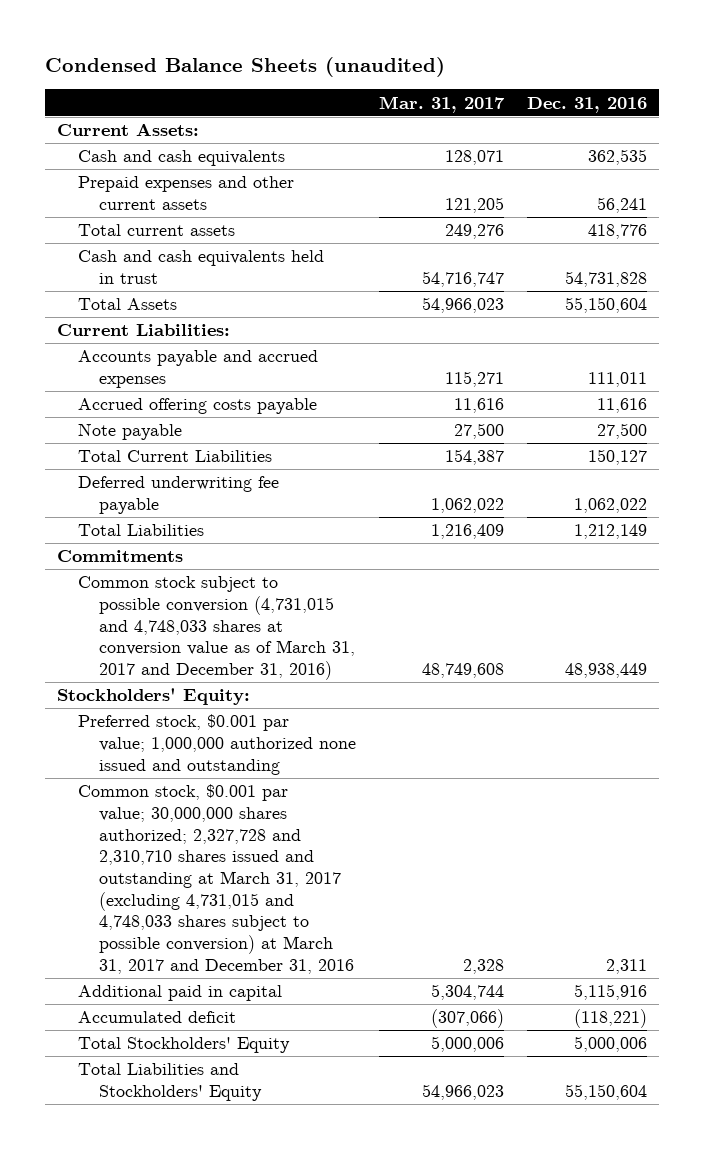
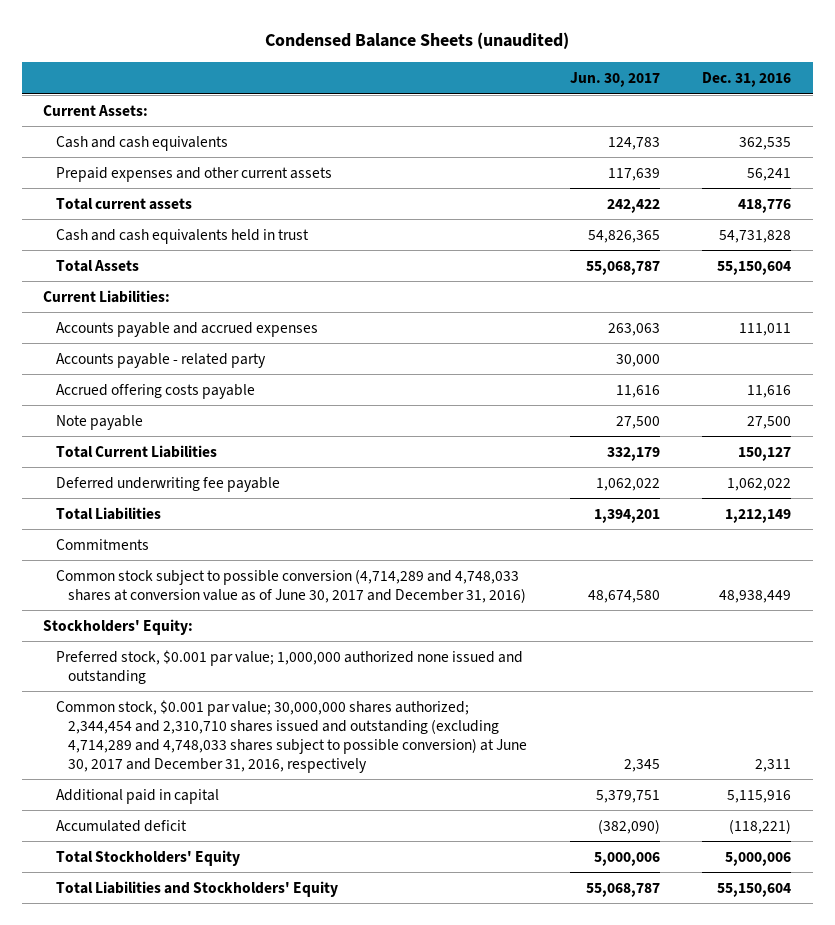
[379,95,506,113] Mar. 31, 2017 -> none
none -> [569,72,660,88] Jun. 30, 2017
none -> [55,352,266,368] Accounts payable - related party
[77,576,355,681] Common stock subject to possible conversion (4,731,015 and 4,748,033 shares at conversion value as of March 31, 2017 and December 31, 2016) -> [55,568,526,603] Common stock subject to possible conversion (4,714,289 and 4,748,033 shares at conversion value as of June 30, 2017 and December 31, 2016)
[77,784,354,974] Common stock, $0.001 par value; 30,000,000 shares authorized; 2,327,728 and 2,310,710 shares issued and outstanding at March 31, 2017 (excluding 4,731,015 and 4,748,033 shares subject to possible conversion) at March 31, 2017 and December 31, 2016 -> [55,699,527,773] Common stock, $0.001 par value; 30,000,000 shares authorized; 2,344,454 and 2,310,710 shares issued and outstanding (excluding 4,714,289 and 4,748,033 shares subject to possible conversion) at June 30, 2017 and December 31, 2016, respectively

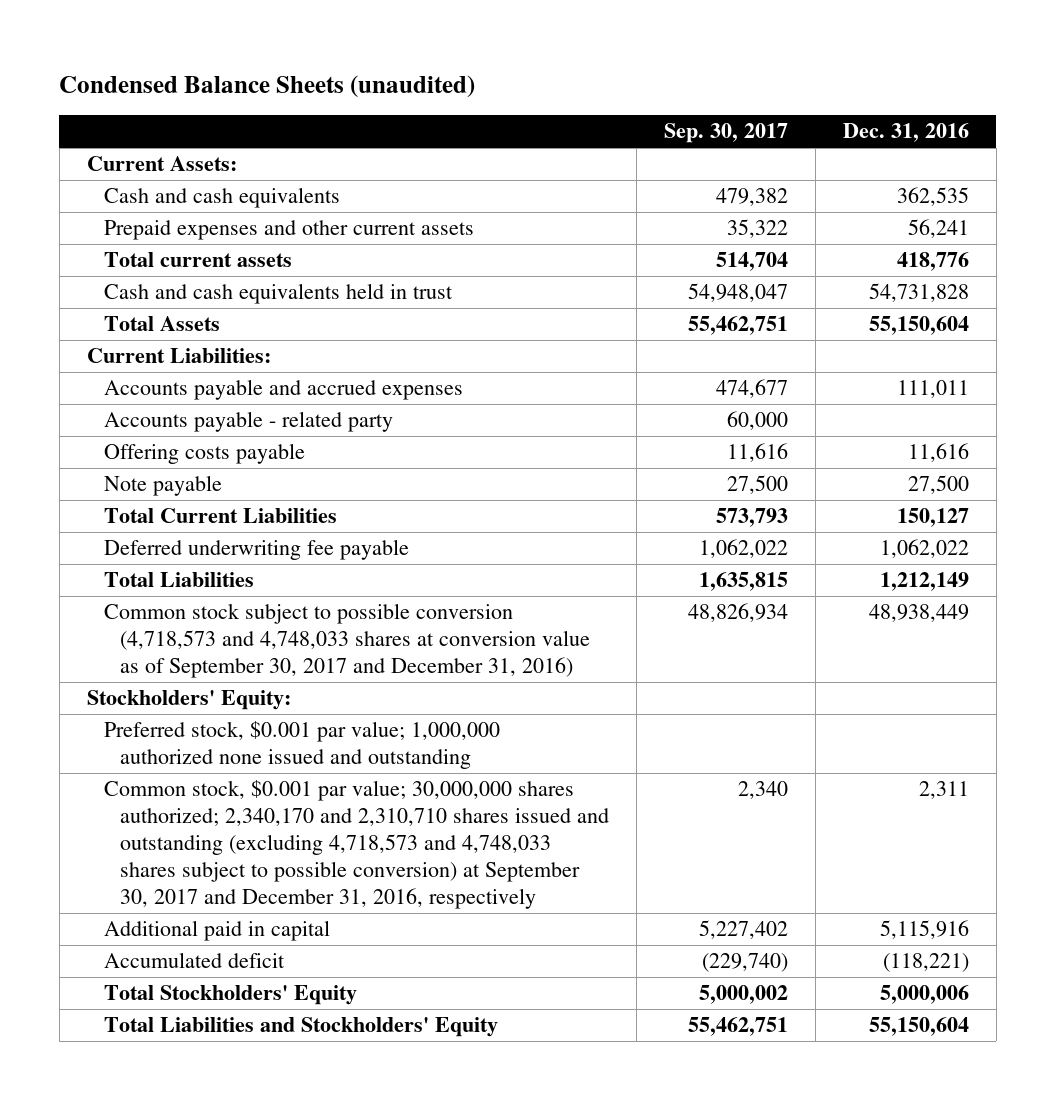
[569,72,660,88] Jun. 30, 2017 -> none
none -> [664,123,789,144] Sep. 30, 2017
[55,383,255,399] Accrued offering costs payable -> [103,443,305,465] Offering costs payable
[55,538,149,550] Commitments -> none
[55,568,526,603] Common stock subject to possible conversion (4,714,289 and 4,748,033 shares at conversion value as of June 30, 2017 and December 31, 2016) -> [103,603,591,679] Common stock subject to possible conversion (4,718,573 and 4,748,033 shares at conversion value as of September 30, 2017 and December 31, 2016)
[55,699,527,773] Common stock, $0.001 par value; 30,000,000 shares authorized; 2,344,454 and 2,310,710 shares issued and outstanding (excluding 4,714,289 and 4,748,033 shares subject to possible conversion) at June 30, 2017 and December 31, 2016, respectively -> [103,780,610,909] Common stock, $0.001 par value; 30,000,000 shares authorized; 2,340,170 and 2,310,710 shares issued and outstanding (excluding 4,718,573 and 4,748,033 shares subject to possible conversion) at September 30, 2017 and December 31, 2016, respectively

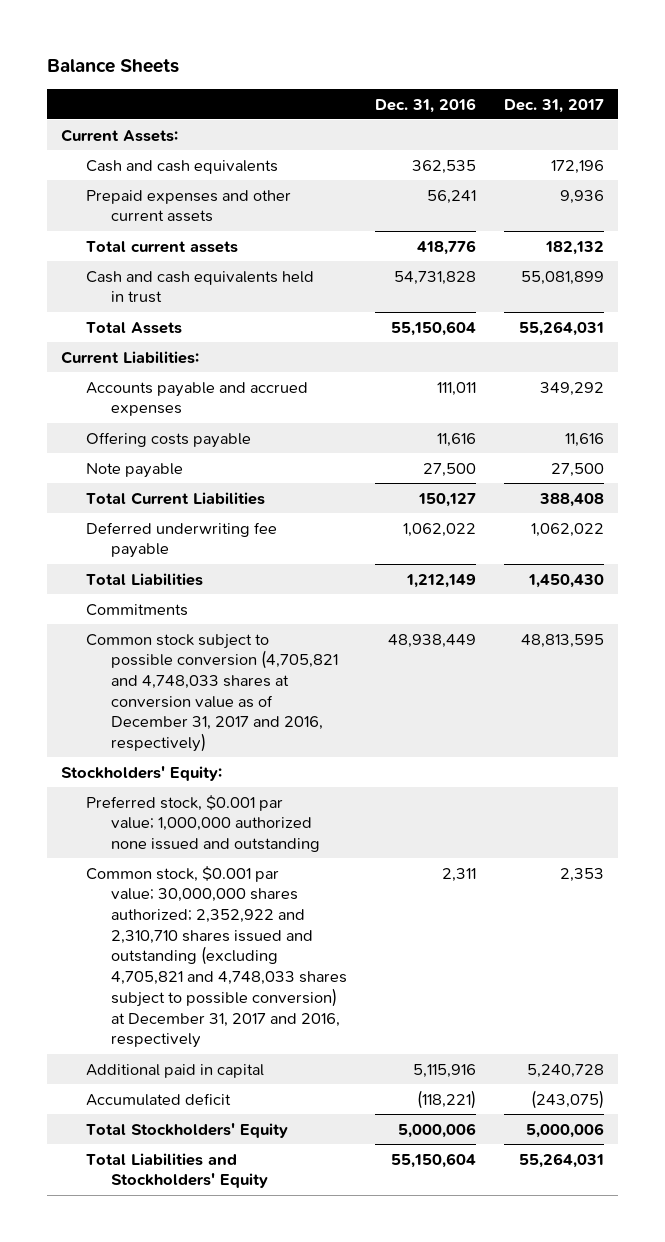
[59,75,476,99] Condensed Balance Sheets (unaudited) -> [46,59,179,74] Balance Sheets
[664,123,789,144] Sep. 30, 2017 -> none
none -> [504,98,605,113] Dec. 31, 2017
[103,411,393,433] Accounts payable - related party -> none
none -> [85,603,188,616] Commitments
[103,603,591,679] Common stock subject to possible conversion (4,718,573 and 4,748,033 shares at conversion value as of September 30, 2017 and December 31, 2016) -> [85,633,338,753] Common stock subject to possible conversion (4,705,821 and 4,748,033 shares at conversion value as of December 31, 2017 and 2016, respectively)
[103,780,610,909] Common stock, $0.001 par value; 30,000,000 shares authorized; 2,340,170 and 2,310,710 shares issued and outstanding (excluding 4,718,573 and 4,748,033 shares subject to possible conversion) at September 30, 2017 and December 31, 2016, respectively -> [85,865,347,1049] Common stock, $0.001 par value; 30,000,000 shares authorized; 2,352,922 and 2,310,710 shares issued and outstanding (excluding 4,705,821 and 4,748,033 shares subject to possible conversion) at December 31, 2017 and 2016, respectively

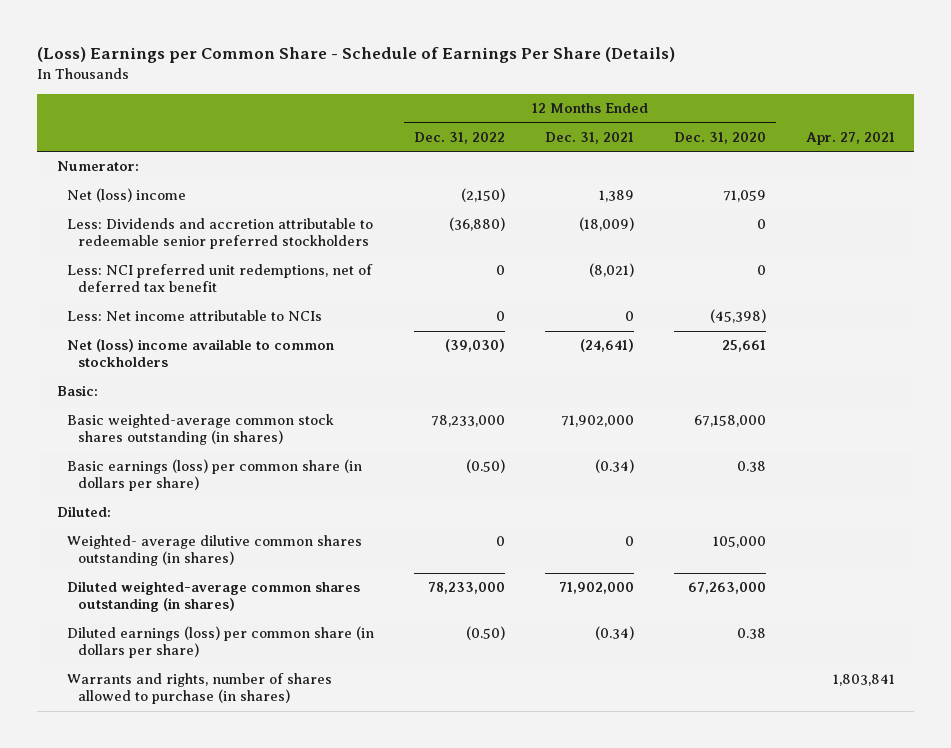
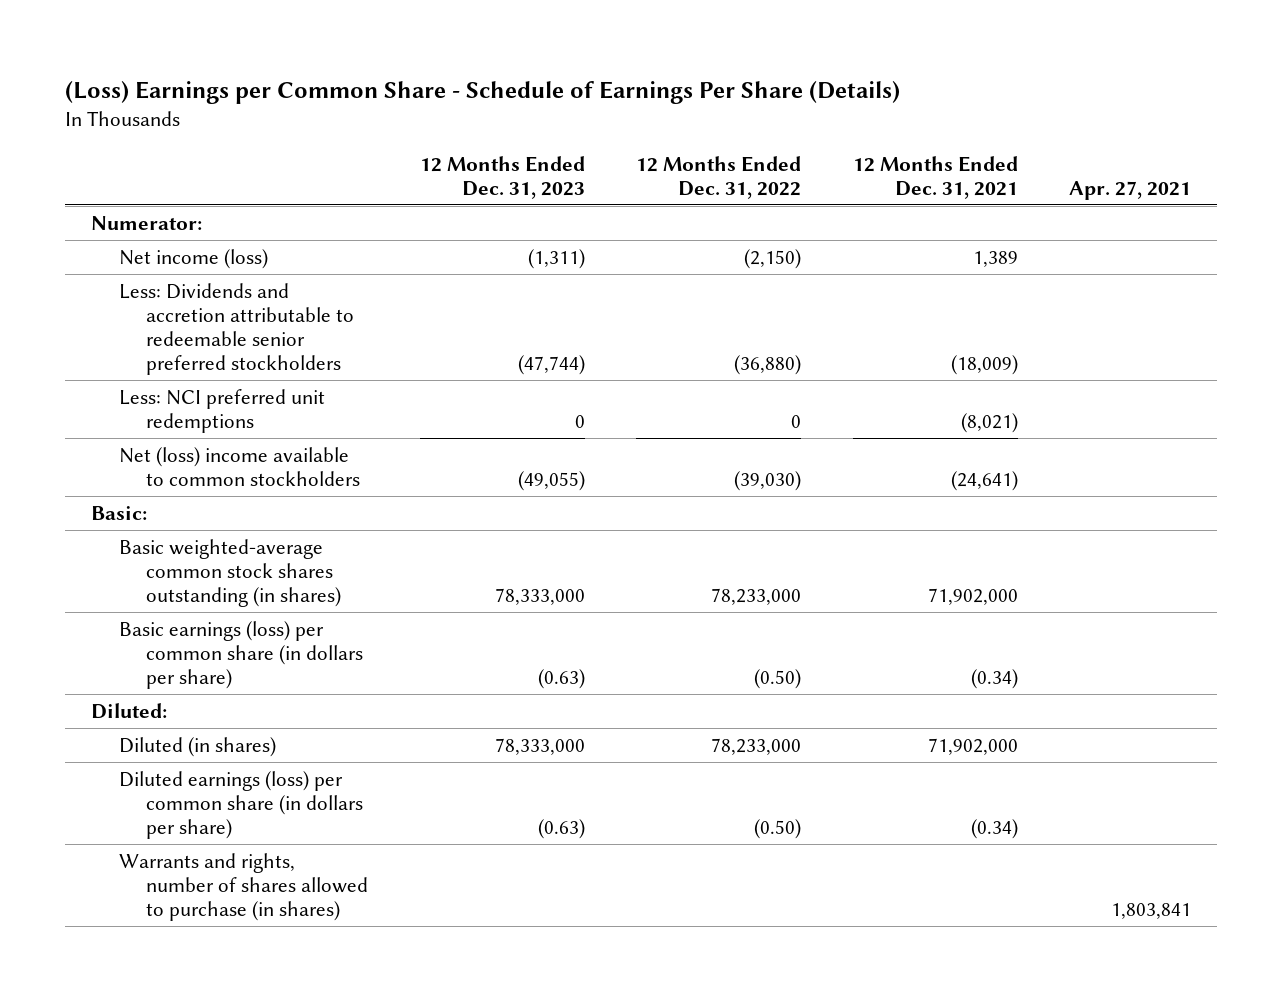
[673,132,766,145] Dec. 31, 2020 -> none
none -> [419,155,585,199] 12 Months Ended Dec. 31, 2023
[67,188,187,203] Net (loss) income -> [118,248,268,269] Net income (loss)
[67,310,323,322] Less: Net income attributable to NCIs -> none
[67,264,374,293] Less: NCI preferred unit redemptions, net of deferred tax benefit -> [118,388,325,433] Less: NCI preferred unit redemptions
[67,535,363,567] Weighted- average dilutive common shares outstanding (in shares) -> none
[67,581,361,613] Diluted weighted-average common shares outstanding (in shares) -> [118,736,276,757] Diluted (in shares)

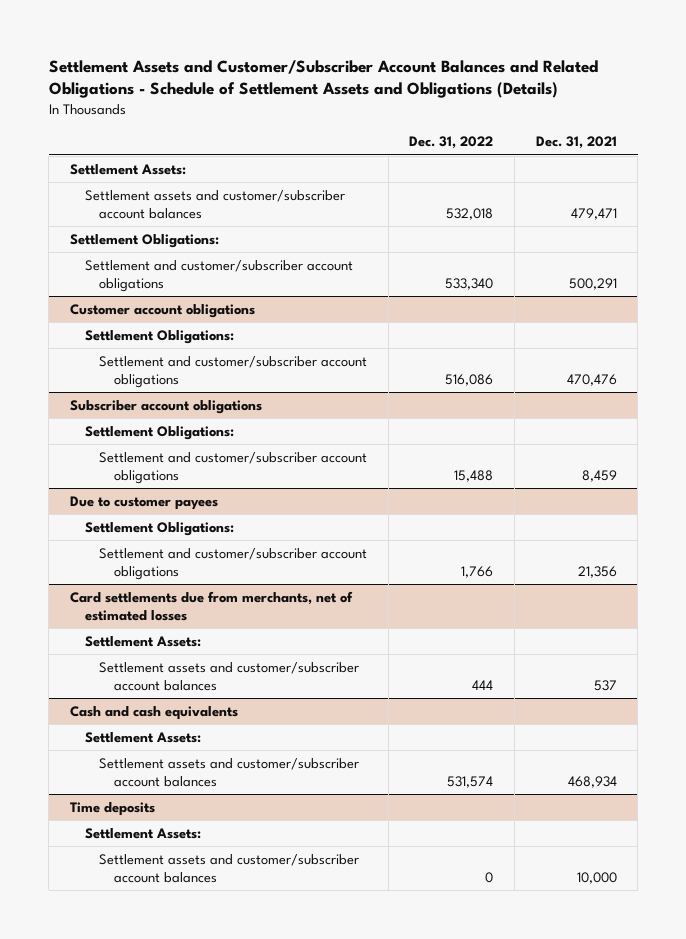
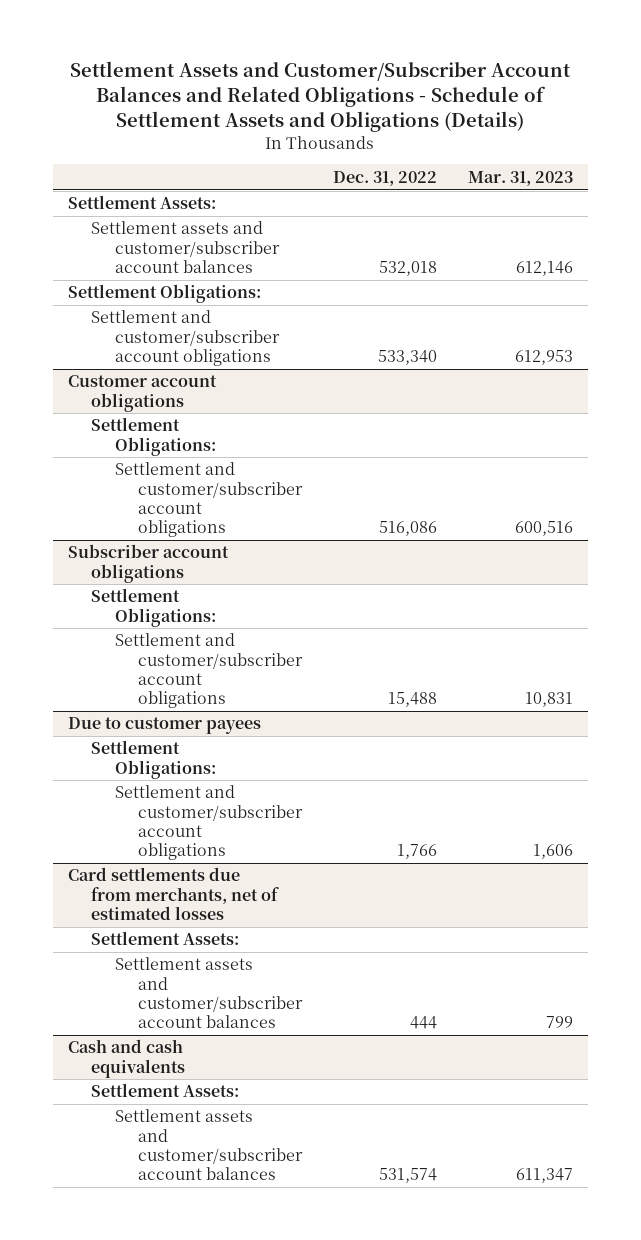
[535,136,617,150] Dec. 31, 2021 -> none
none -> [467,170,573,186] Mar. 31, 2023
[69,801,155,816] Time deposits -> none
[84,827,201,839] Settlement Assets: -> none
[99,853,360,883] Settlement assets and customer/subscriber account balances -> none

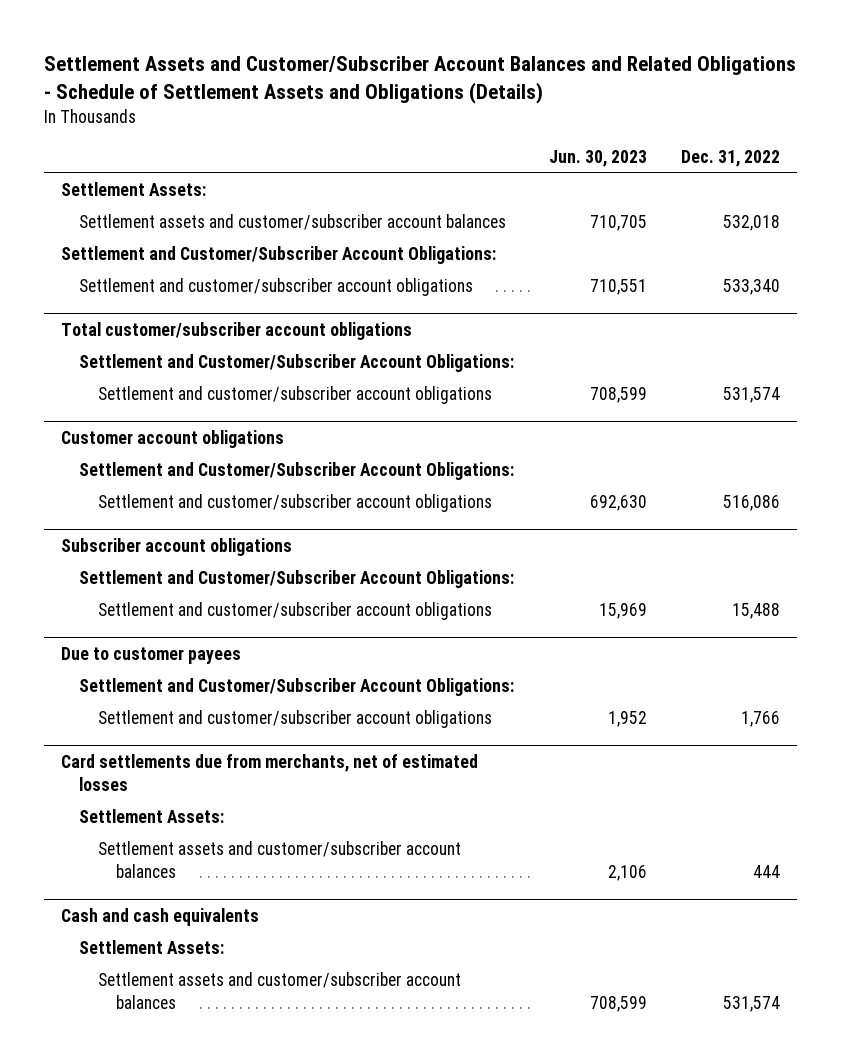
[467,170,573,186] Mar. 31, 2023 -> none
none -> [548,149,647,167] Jun. 30, 2023
[67,284,261,304] Settlement Obligations: -> [60,246,496,265] Settlement and Customer/Subscriber Account Obligations:
none -> [60,321,412,340] Total customer/subscriber account obligations
none -> [79,354,515,373] Settlement and Customer/Subscriber Account Obligations:
none -> [97,386,492,405] Settlement and customer/subscriber account obligations
[91,417,216,456] Settlement Obligations: -> [79,462,515,481] Settlement and Customer/Subscriber Account Obligations:
[91,588,216,627] Settlement Obligations: -> [79,570,515,589] Settlement and Customer/Subscriber Account Obligations:
[91,740,216,779] Settlement Obligations: -> [79,678,515,697] Settlement and Customer/Subscriber Account Obligations:

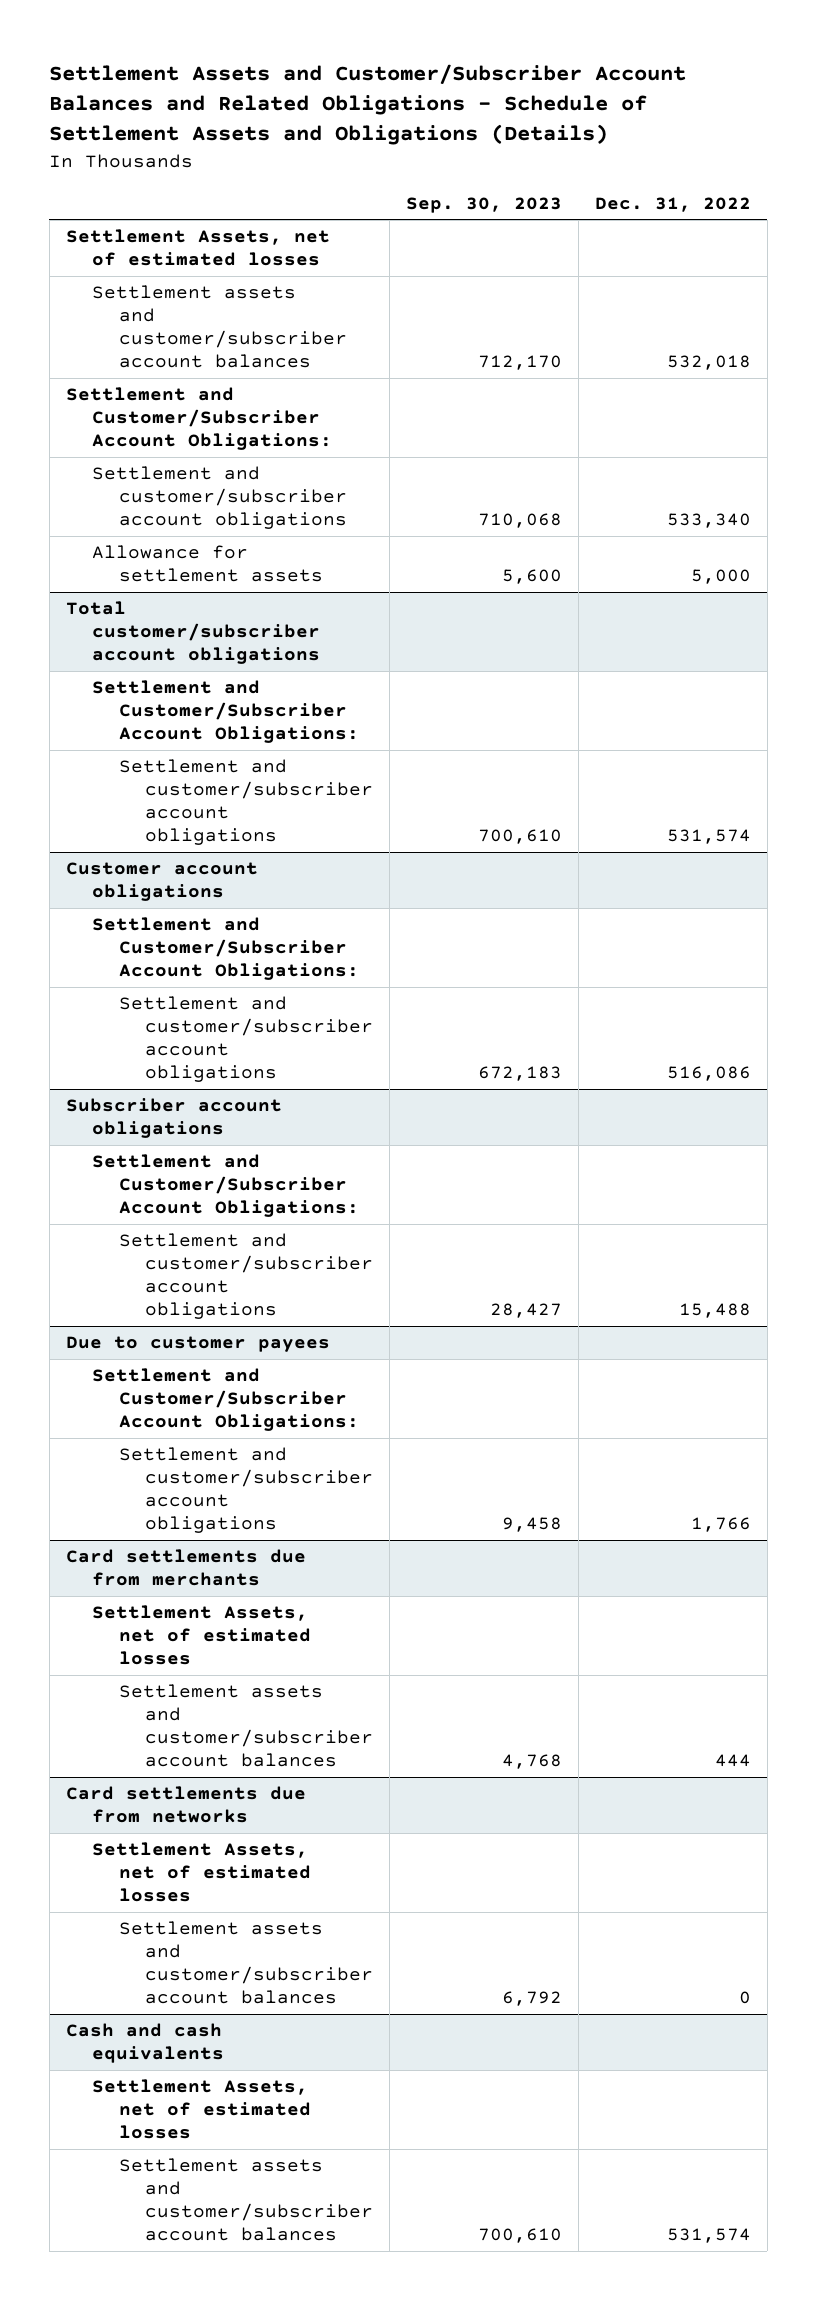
[548,149,647,167] Jun. 30, 2023 -> none
none -> [406,196,563,213] Sep. 30, 2023
[60,182,206,197] Settlement Assets: -> [65,229,330,267] Settlement Assets, net of estimated losses
none -> [92,545,323,583] Allowance for settlement assets
[60,753,478,791] Card settlements due from merchants, net of estimated losses -> [65,1549,306,1587] Card settlements due from merchants
[79,809,225,824] Settlement Assets: -> [92,1605,311,1665] Settlement Assets, net of estimated losses
none -> [65,1786,306,1824] Card settlements due from networks
none -> [92,1842,311,1902] Settlement Assets, net of estimated losses
none -> [118,1921,374,2004] Settlement assets and customer/subscriber account balances
[79,940,225,955] Settlement Assets: -> [92,2079,311,2139] Settlement Assets, net of estimated losses

